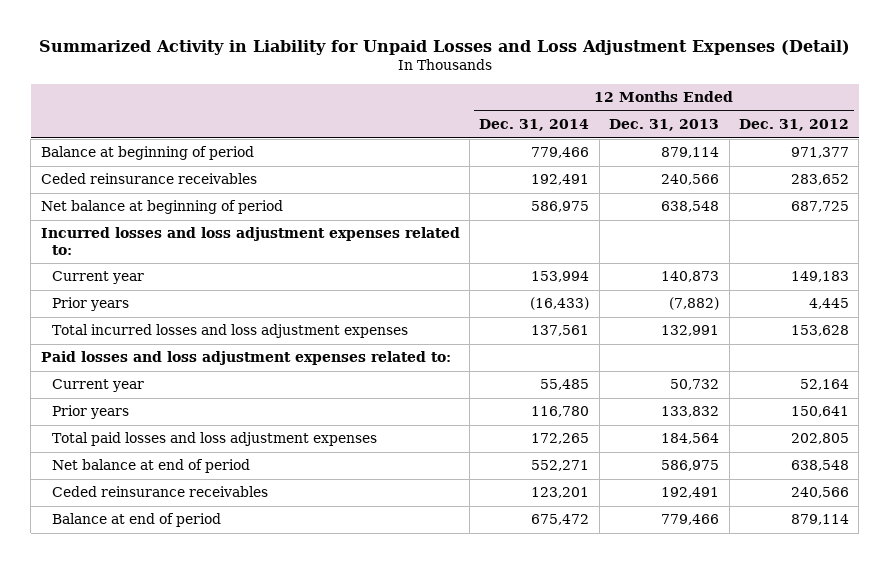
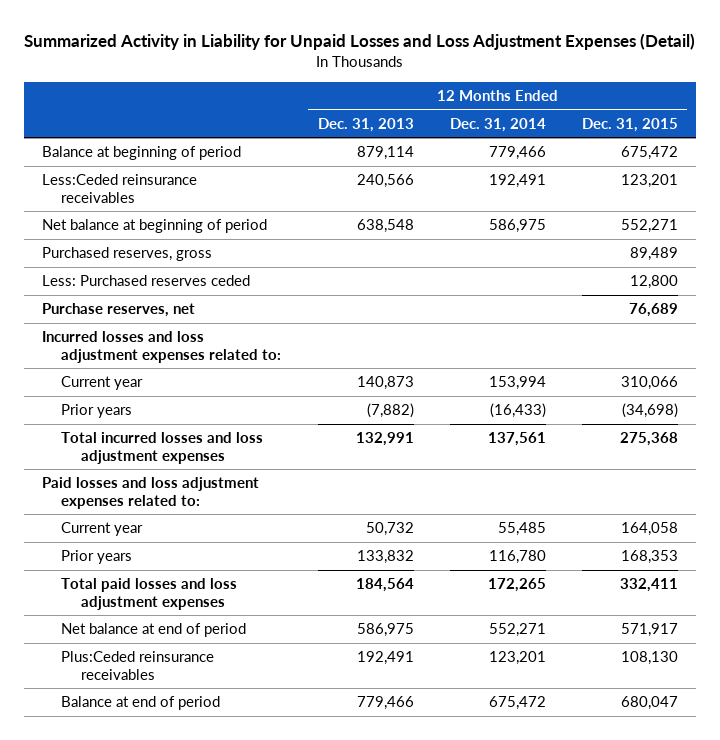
[738,119,849,132] Dec. 31, 2012 -> none
none -> [581,117,678,132] Dec. 31, 2015
[40,173,257,185] Ceded reinsurance receivables -> [42,174,198,203] Less:Ceded reinsurance receivables
none -> [42,247,213,262] Purchased reserves, gross
none -> [42,275,251,287] Less: Purchased reserves ceded
none -> [42,303,196,318] Purchase reserves, net
[52,486,269,498] Ceded reinsurance receivables -> [61,651,215,680] Plus:Ceded reinsurance receivables

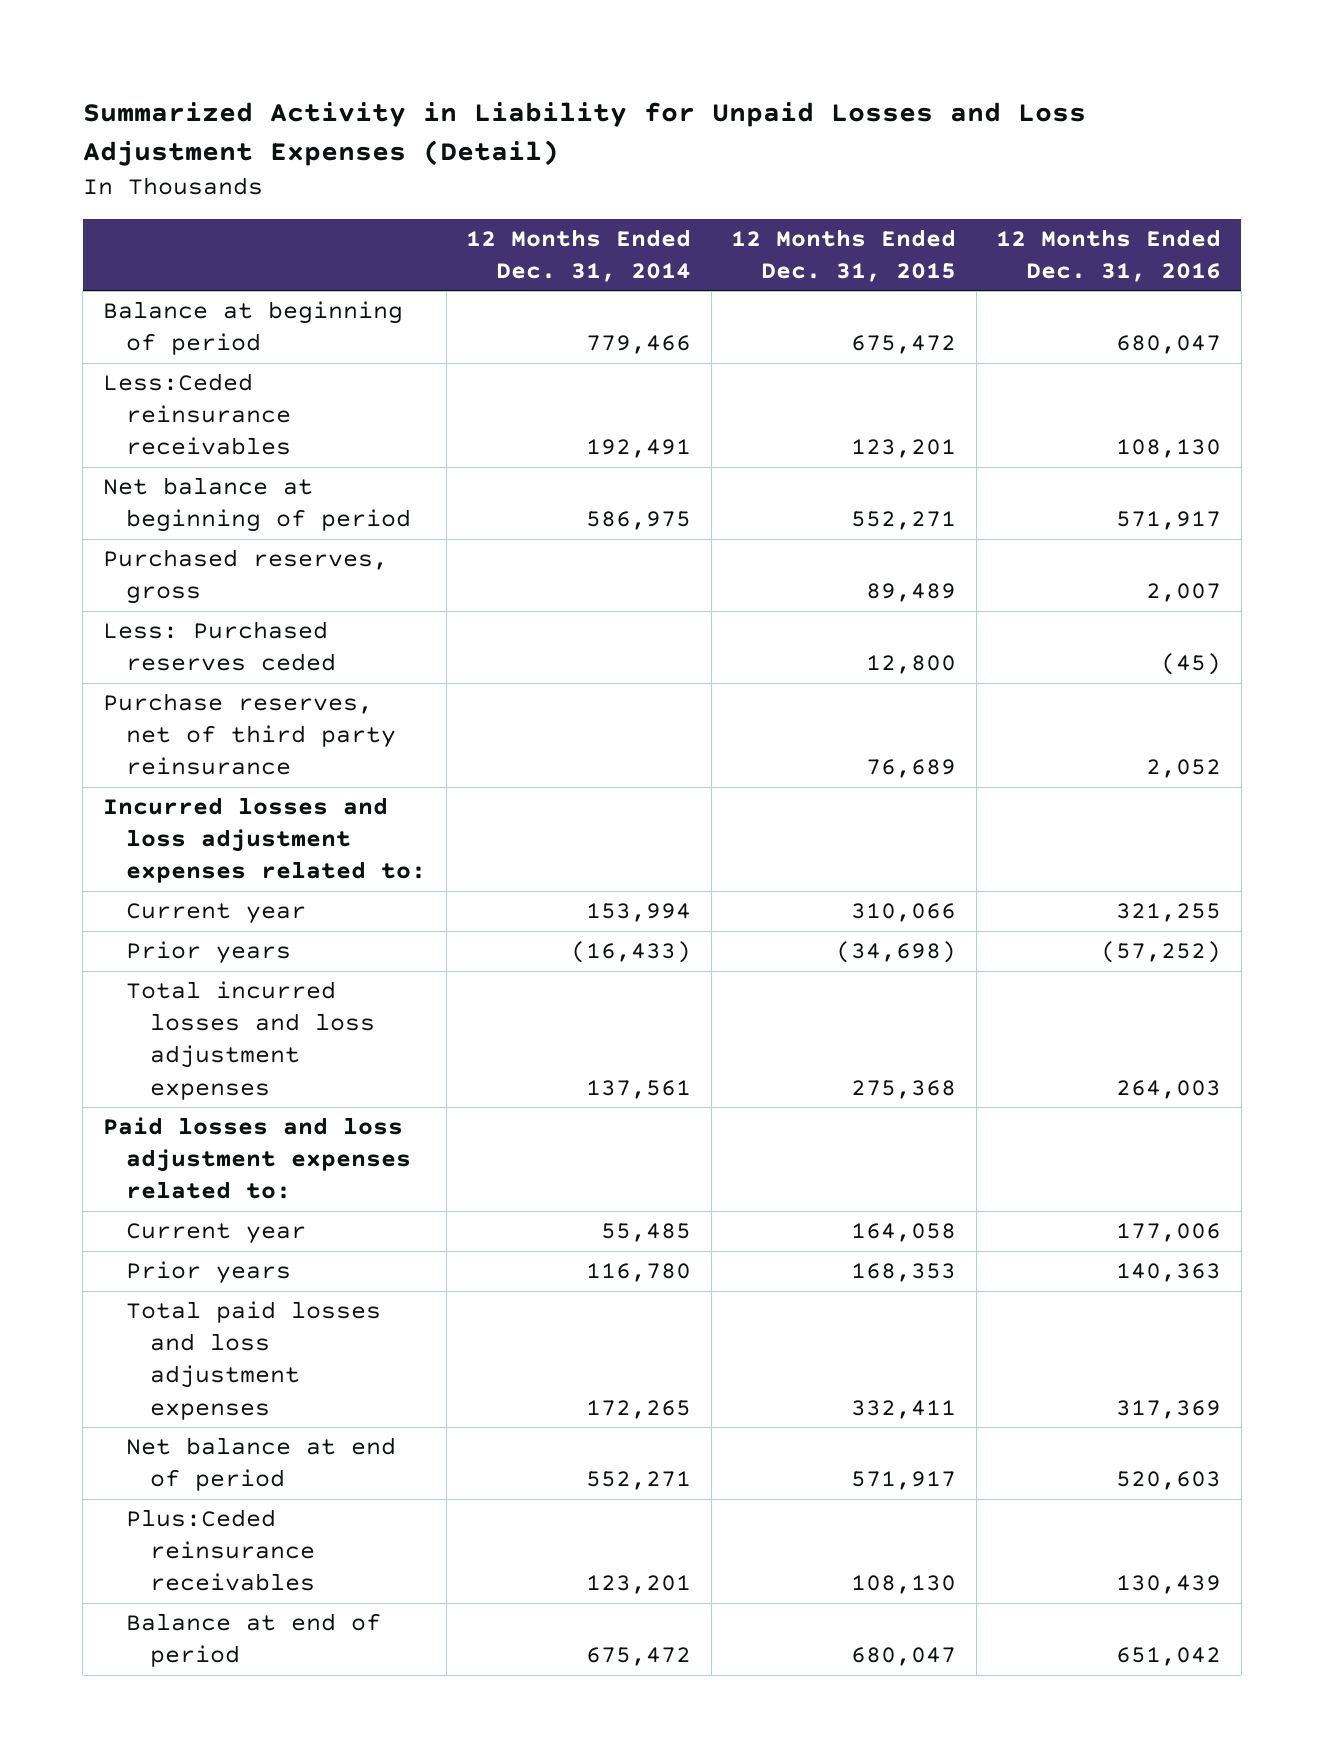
[317,117,414,132] Dec. 31, 2013 -> none
none -> [996,228,1222,283] 12 Months Ended Dec. 31, 2016
[42,303,196,318] Purchase reserves, net -> [102,693,397,776] Purchase reserves, net of third party reinsurance

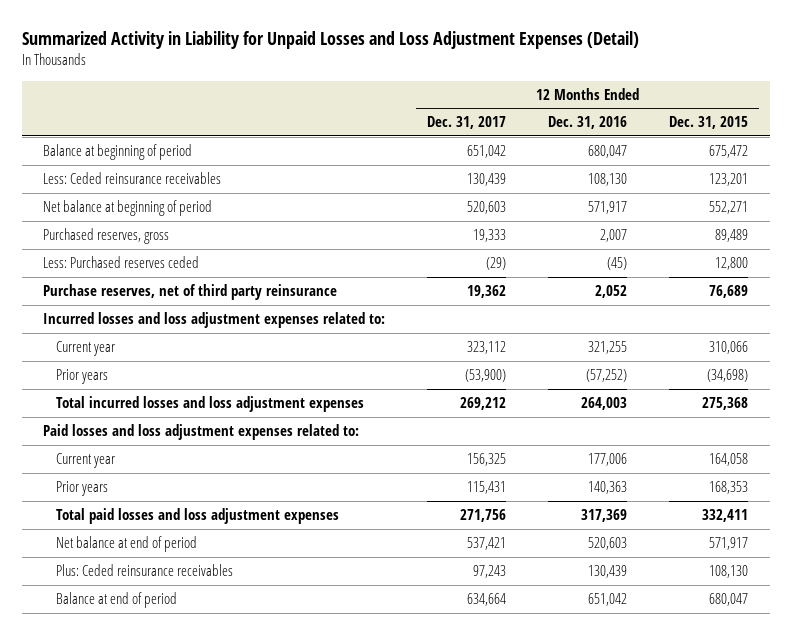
[466,228,692,283] 12 Months Ended Dec. 31, 2014 -> none
none -> [426,116,506,130] Dec. 31, 2017
[102,373,292,456] Less:Ceded reinsurance receivables -> [42,172,221,185] Less: Ceded reinsurance receivables
[126,1509,316,1592] Plus:Ceded reinsurance receivables -> [56,564,234,577] Plus: Ceded reinsurance receivables

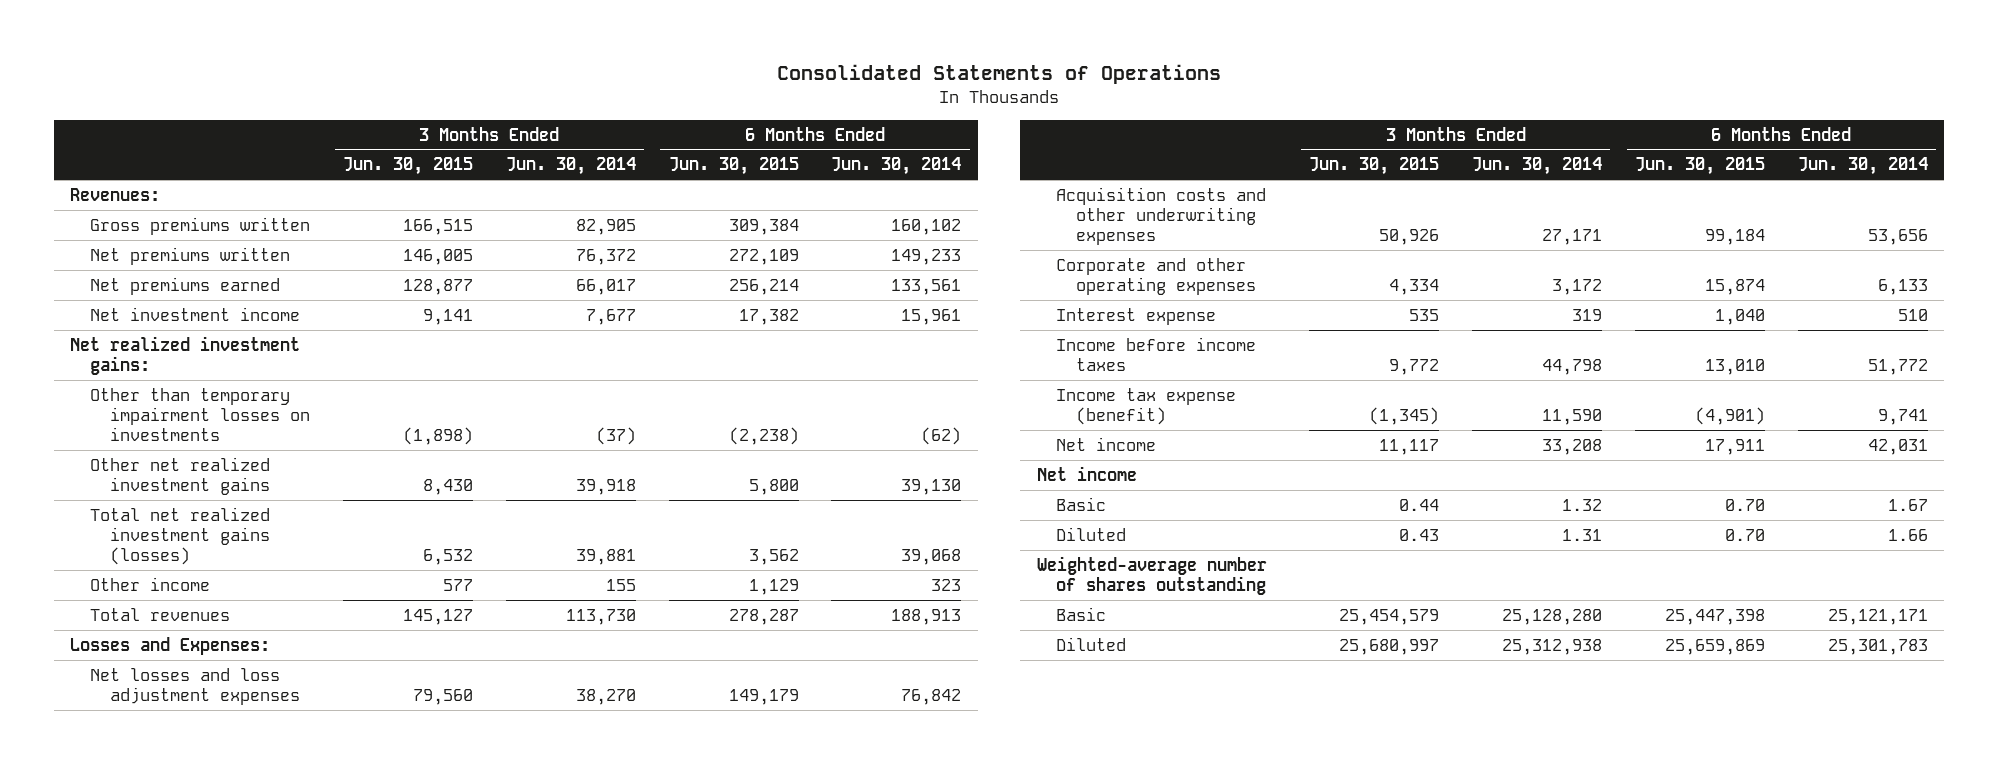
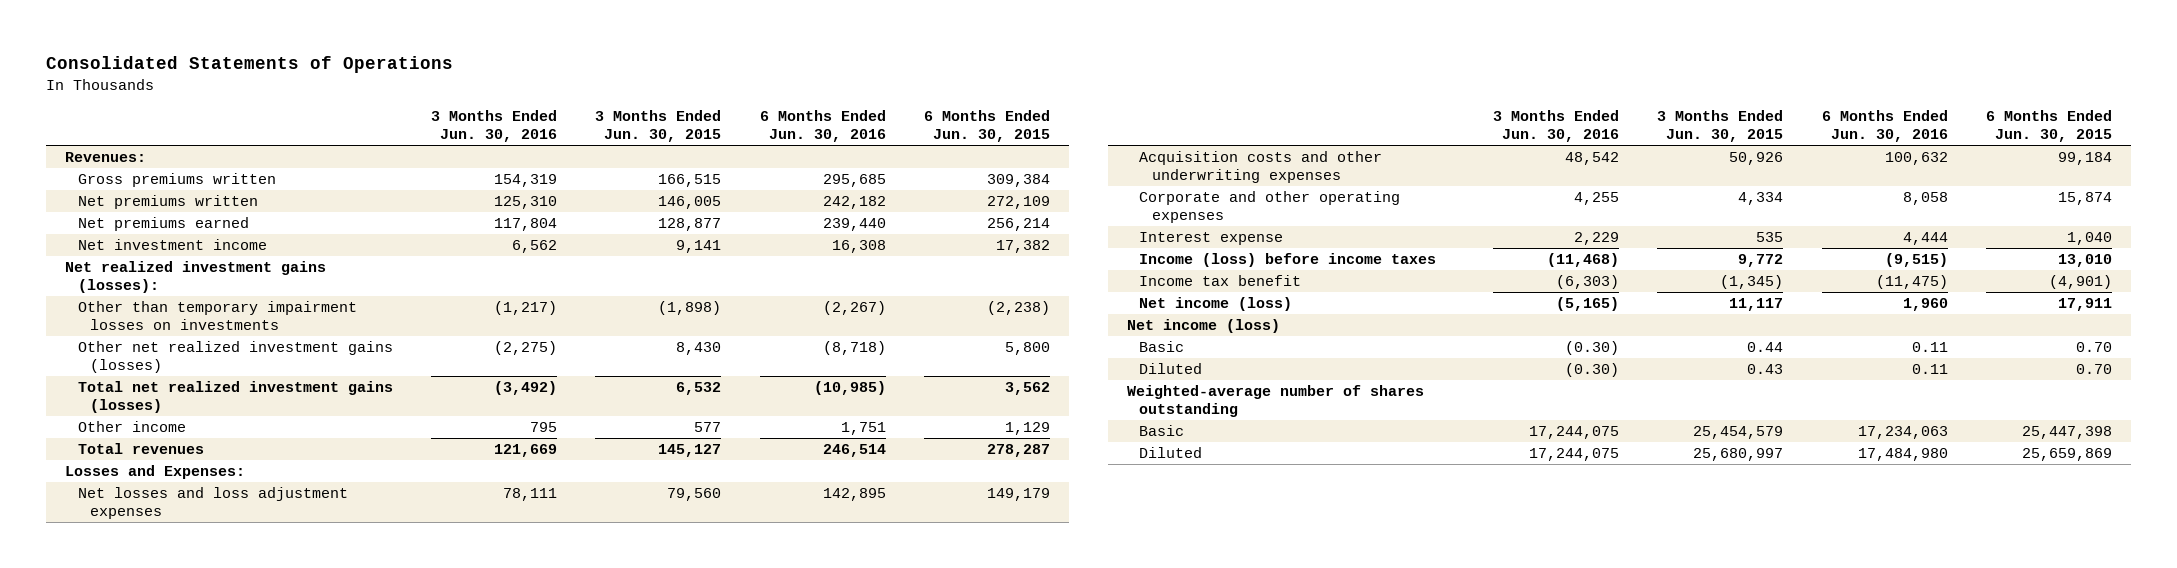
[505,157,636,176] Jun. 30, 2014 -> none
[831,157,962,176] Jun. 30, 2014 -> none
none -> [430,110,557,142] 3 Months Ended Jun. 30, 2016
none -> [759,110,886,142] 6 Months Ended Jun. 30, 2016
[70,335,301,376] Net realized investment gains: -> [64,261,326,293] Net realized investment gains (losses):
[89,456,270,496] Other net realized investment gains -> [77,341,393,373] Other net realized investment gains (losses)
[1056,336,1257,372] Income before income taxes -> [1139,253,1437,268] Income (loss) before income taxes
[1056,387,1237,426] Income tax expense (benefit) -> [1139,275,1302,287] Income tax benefit
[1056,436,1157,451] Net income -> [1139,297,1293,312] Net income (loss)
[1036,465,1137,481] Net income -> [1126,319,1280,334] Net income (loss)

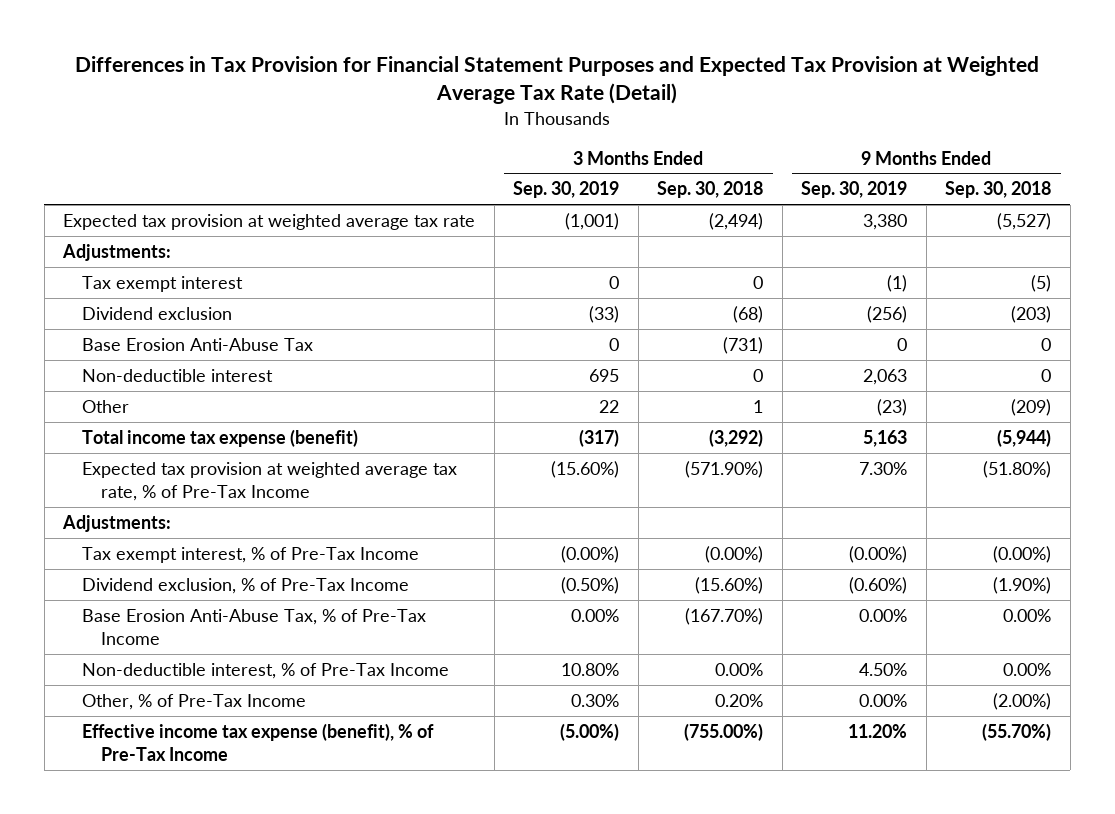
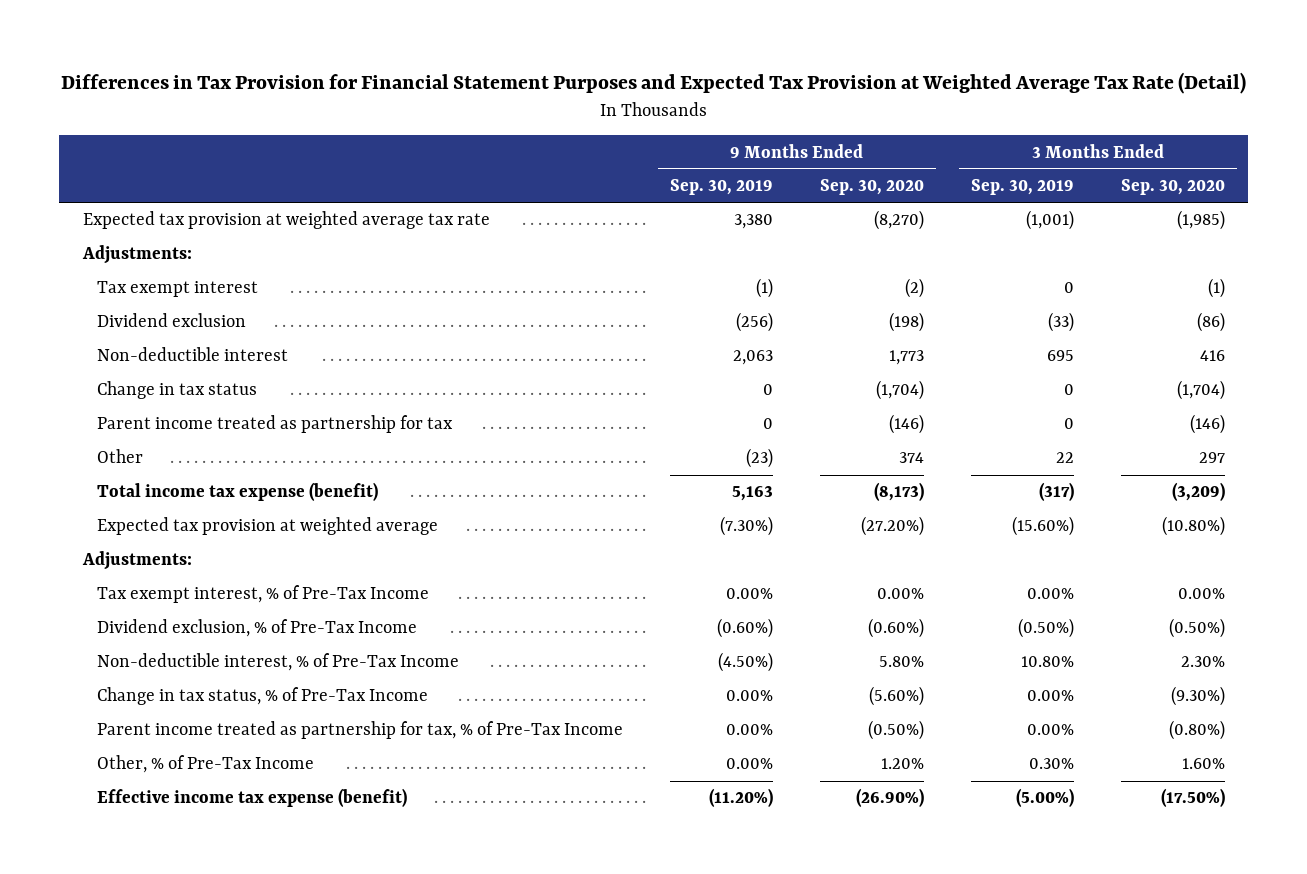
[657,181,764,199] Sep. 30, 2018 -> none
[945,181,1052,199] Sep. 30, 2018 -> none
none -> [819,179,924,196] Sep. 30, 2020
none -> [1120,179,1225,196] Sep. 30, 2020
[82,337,314,351] Base Erosion Anti-Abuse Tax -> none
none -> [96,381,257,400] Change in tax status
none -> [96,415,453,434] Parent income treated as partnership for tax
[82,461,458,502] Expected tax provision at weighted average tax rate, % of Pre-Tax Income -> [96,517,438,536] Expected tax provision at weighted average
[859,461,908,475] 7.30% -> [719,516,773,537] (7.30%)
[561,545,620,563] (0.00%) -> [1026,588,1074,600] 0.00%
[849,545,908,563] (0.00%) -> [725,588,773,600] 0.00%
[82,608,427,646] Base Erosion Anti-Abuse Tax, % of Pre-Tax Income -> none
[859,662,908,676] 4.50% -> [717,652,773,673] (4.50%)
none -> [96,687,428,706] Change in tax status, % of Pre-Tax Income
none -> [96,721,623,740] Parent income treated as partnership for tax, % of Pre-Tax Income
[82,722,435,762] Effective income tax expense (benefit), % of Pre-Tax Income -> [96,788,407,808] Effective income tax expense (benefit)
[848,723,908,738] 11.20% -> [708,788,773,808] (11.20%)

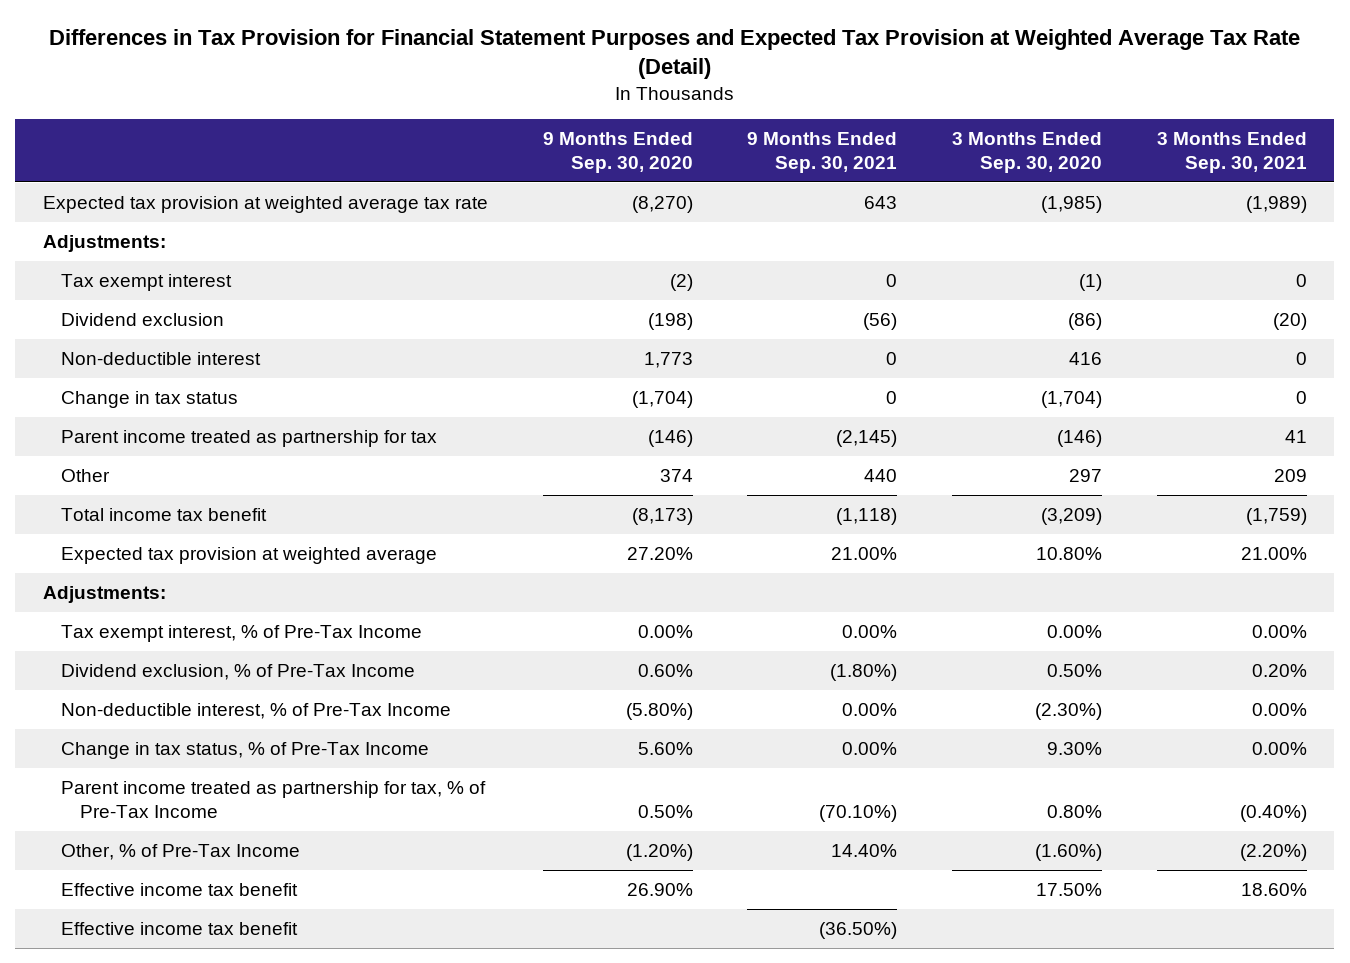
[669,179,773,196] Sep. 30, 2019 -> none
[970,179,1074,196] Sep. 30, 2019 -> none
none -> [747,132,898,173] 9 Months Ended Sep. 30, 2021
none -> [1156,132,1307,173] 3 Months Ended Sep. 30, 2021
[96,482,378,502] Total income tax expense (benefit) -> [61,507,268,521] Total income tax benefit
[860,516,924,537] (27.20%) -> [626,546,693,560] 27.20%
[1161,516,1225,537] (10.80%) -> [1036,546,1103,560] 10.80%
[867,618,924,639] (0.60%) -> [637,663,693,677] 0.60%
[1168,618,1225,639] (0.50%) -> [1047,663,1103,677] 0.50%
[878,656,924,668] 5.80% -> [625,702,693,720] (5.80%)
[1180,656,1225,668] 2.30% -> [1035,702,1103,720] (2.30%)
[868,686,924,707] (5.60%) -> [637,741,693,755] 5.60%
[1170,686,1225,707] (9.30%) -> [1047,741,1103,755] 9.30%
[867,720,924,741] (0.50%) -> [637,804,693,818] 0.50%
[1168,720,1225,741] (0.80%) -> [1047,804,1103,818] 0.80%
[880,758,924,770] 1.20% -> [625,843,693,861] (1.20%)
[1181,758,1225,770] 1.60% -> [1035,843,1103,861] (1.60%)
[96,788,407,808] Effective income tax expense (benefit) -> [61,882,299,896] Effective income tax benefit
[855,788,924,808] (26.90%) -> [626,882,693,896] 26.90%
[1160,788,1225,808] (17.50%) -> [1036,882,1103,896] 17.50%
none -> [61,921,299,935] Effective income tax benefit

